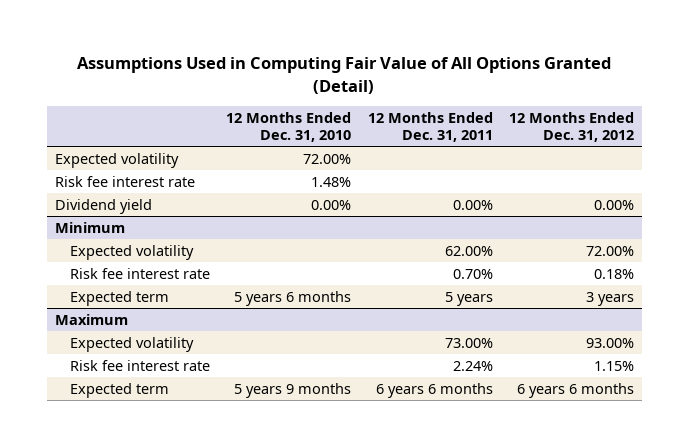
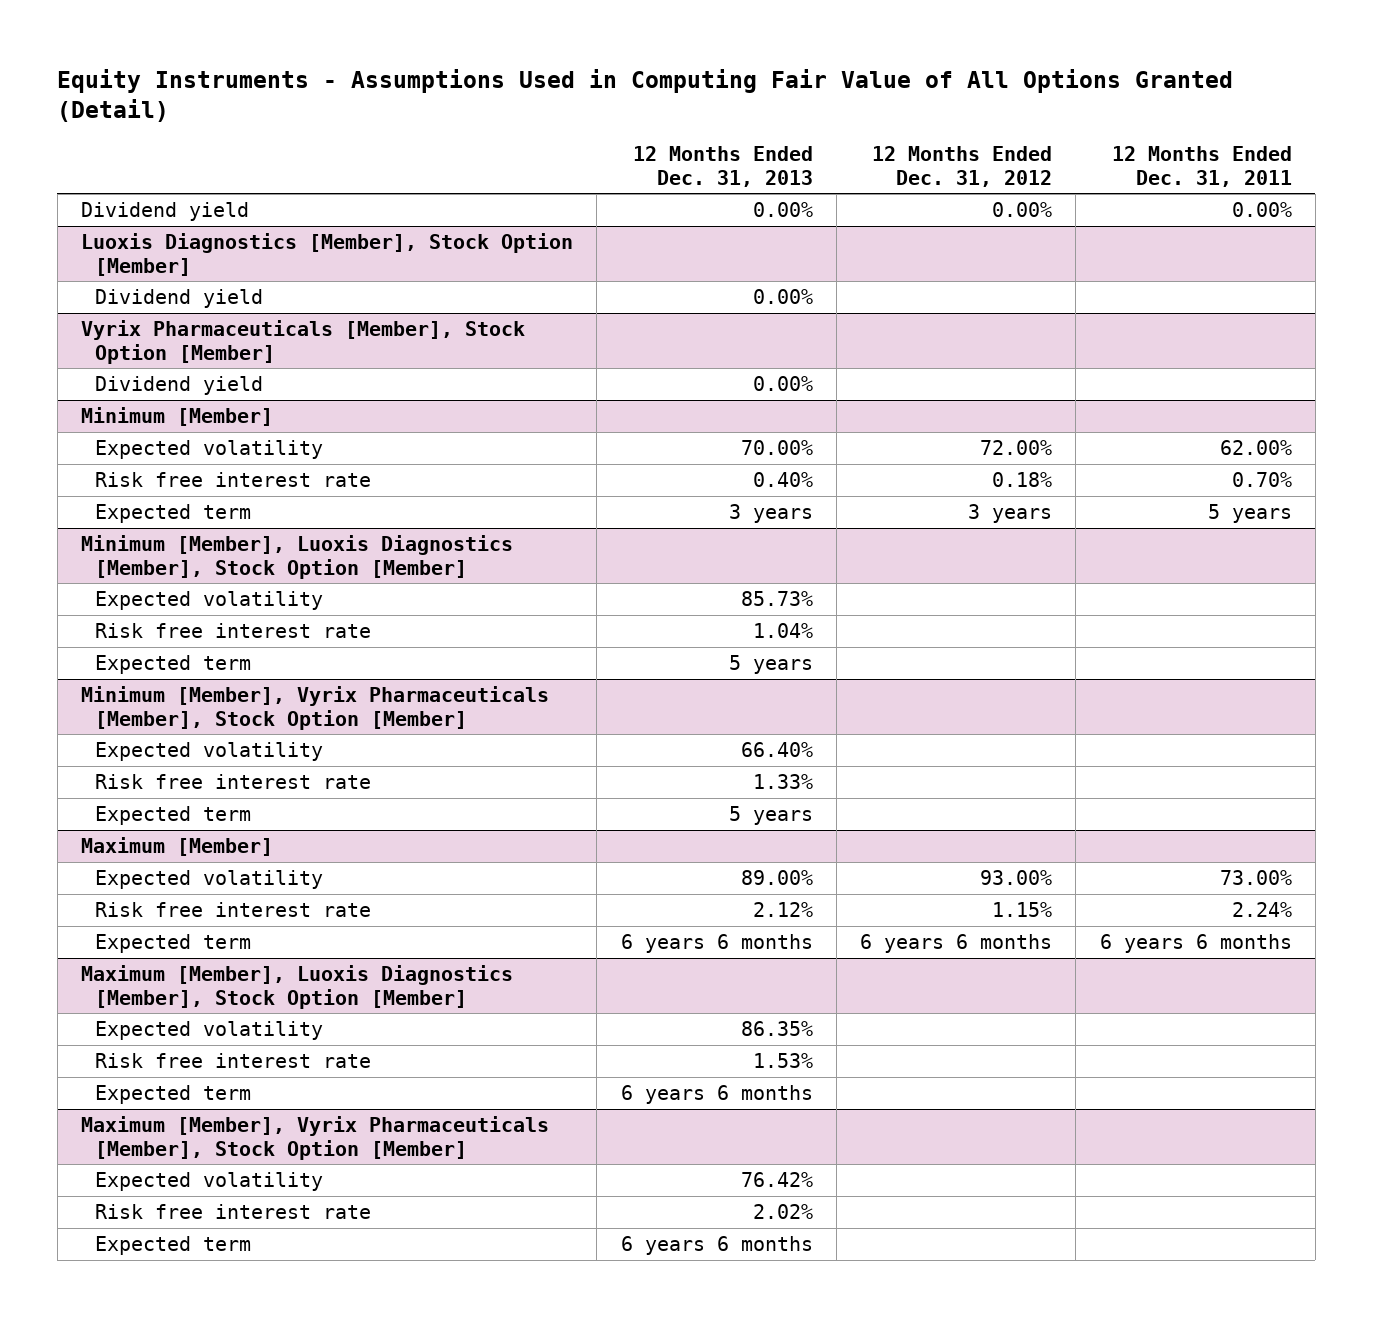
[77,57,612,94] Assumptions Used in Computing Fair Value of All Options Granted (Detail) -> [57,68,1234,123] Equity Instruments - Assumptions Used in Computing Fair Value of All Options Granted (Detail)
[226,111,352,142] 12 Months Ended Dec. 31, 2010 -> none
none -> [632,146,813,187] 12 Months Ended Dec. 31, 2013
[54,152,179,168] Expected volatility -> none
[54,175,195,187] Risk fee interest rate -> none
none -> [81,233,574,276] Luoxis Diagnostics [Member], Stock Option [Member]
none -> [95,289,264,309] Dividend yield
none -> [81,320,526,364] Vyrix Pharmaceuticals [Member], Stock Option [Member]
none -> [95,376,264,396] Dividend yield
[54,221,125,233] Minimum -> [81,407,274,427] Minimum [Member]
[69,267,210,279] Risk fee interest rate -> [95,472,372,488] Risk free interest rate
none -> [81,535,514,579] Minimum [Member], Luoxis Diagnostics [Member], Stock Option [Member]
none -> [95,591,324,611] Expected volatility
none -> [95,623,372,639] Risk free interest rate
none -> [95,655,252,675] Expected term
none -> [81,686,550,730] Minimum [Member], Vyrix Pharmaceuticals [Member], Stock Option [Member]
none -> [95,742,324,762] Expected volatility
none -> [95,774,372,790] Risk free interest rate
none -> [95,806,252,826] Expected term
[54,313,128,325] Maximum -> [81,837,274,857] Maximum [Member]
[69,359,210,371] Risk fee interest rate -> [95,902,372,918] Risk free interest rate
none -> [81,965,514,1009] Maximum [Member], Luoxis Diagnostics [Member], Stock Option [Member]
none -> [95,1021,324,1041] Expected volatility
none -> [95,1053,372,1069] Risk free interest rate
none -> [95,1085,252,1105] Expected term
none -> [81,1116,550,1160] Maximum [Member], Vyrix Pharmaceuticals [Member], Stock Option [Member]
none -> [95,1172,324,1192] Expected volatility
none -> [95,1204,372,1220] Risk free interest rate
none -> [95,1236,252,1256] Expected term

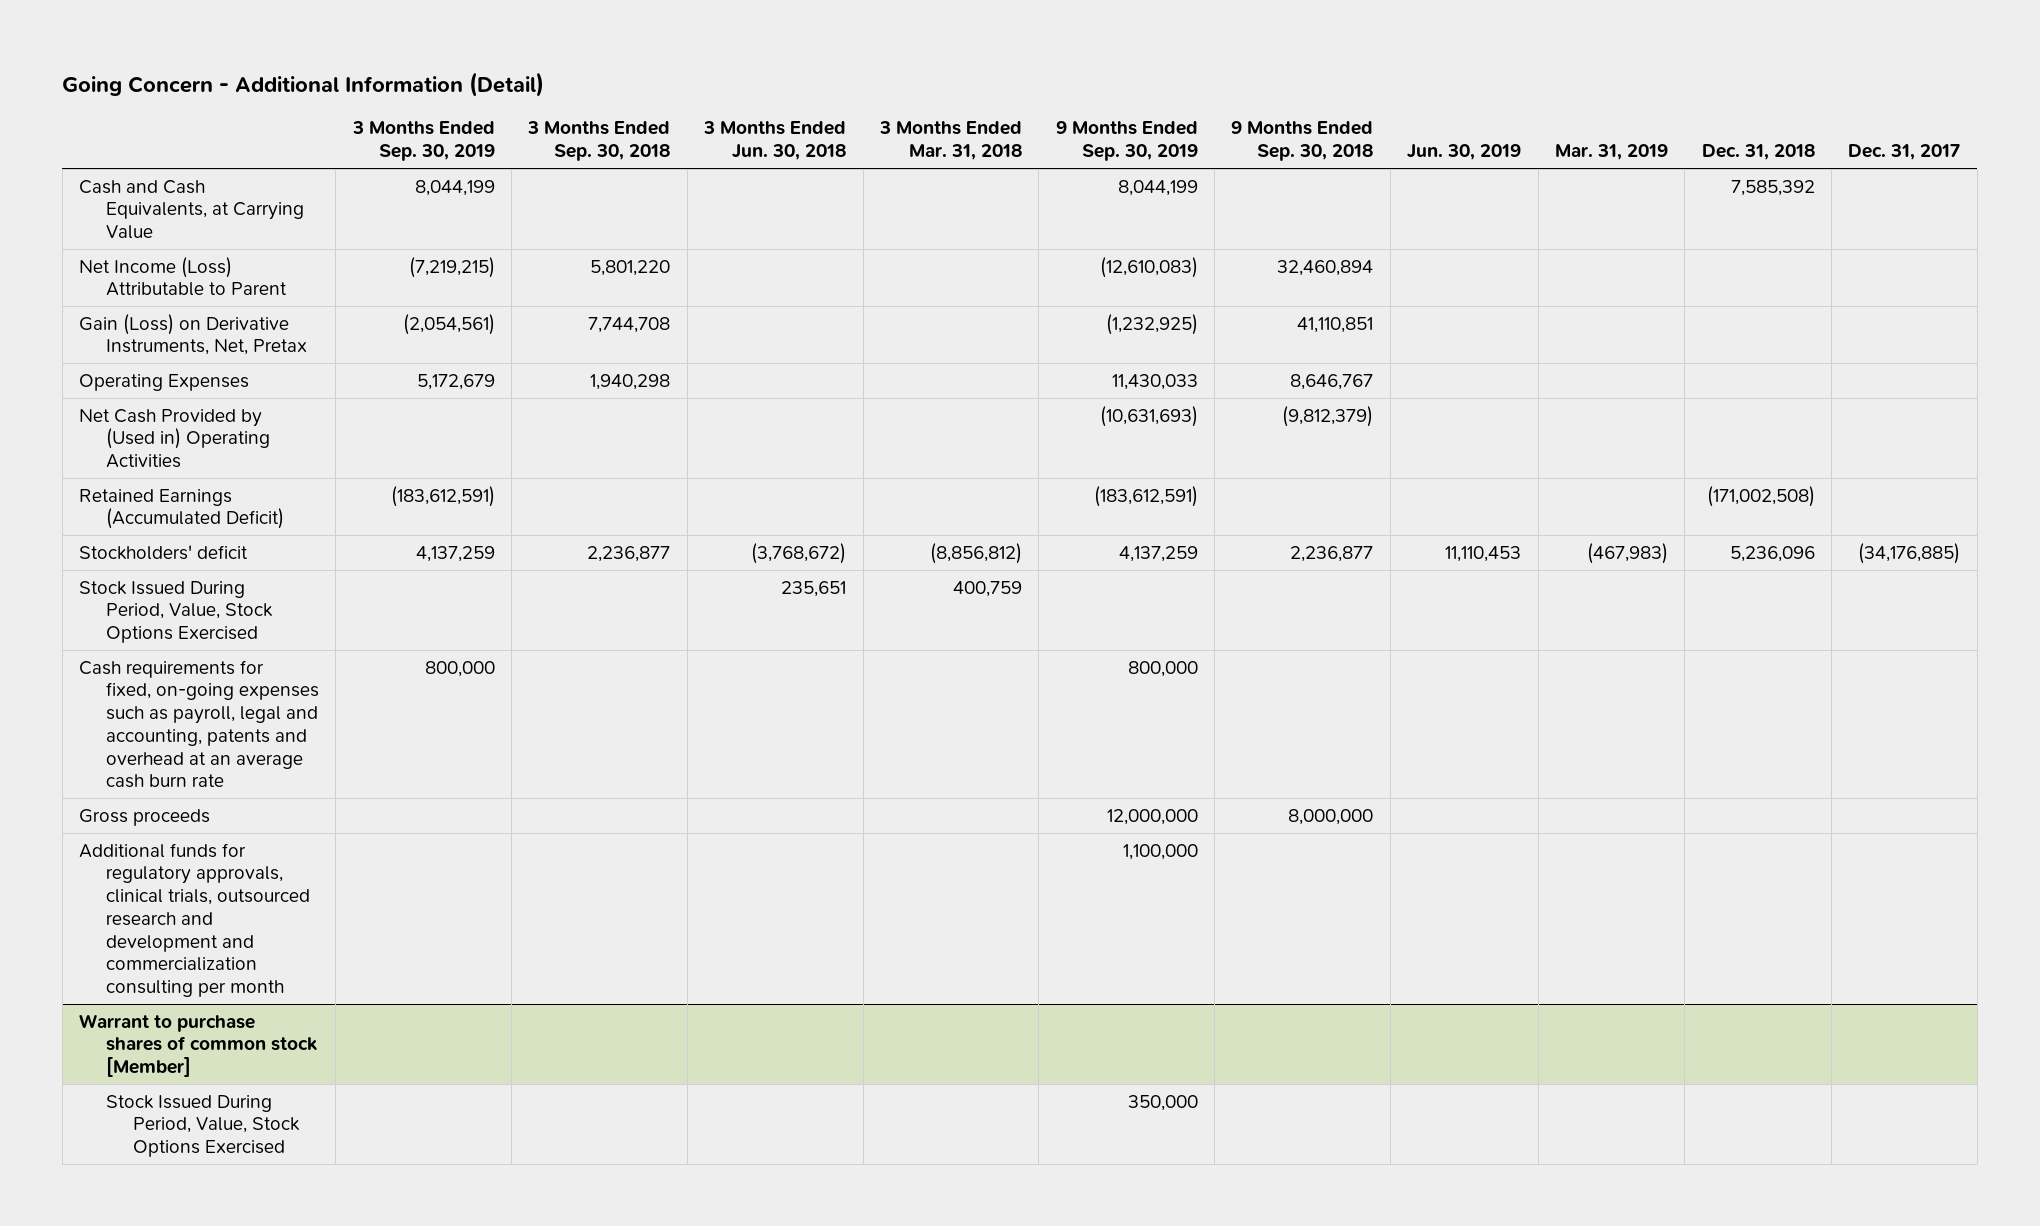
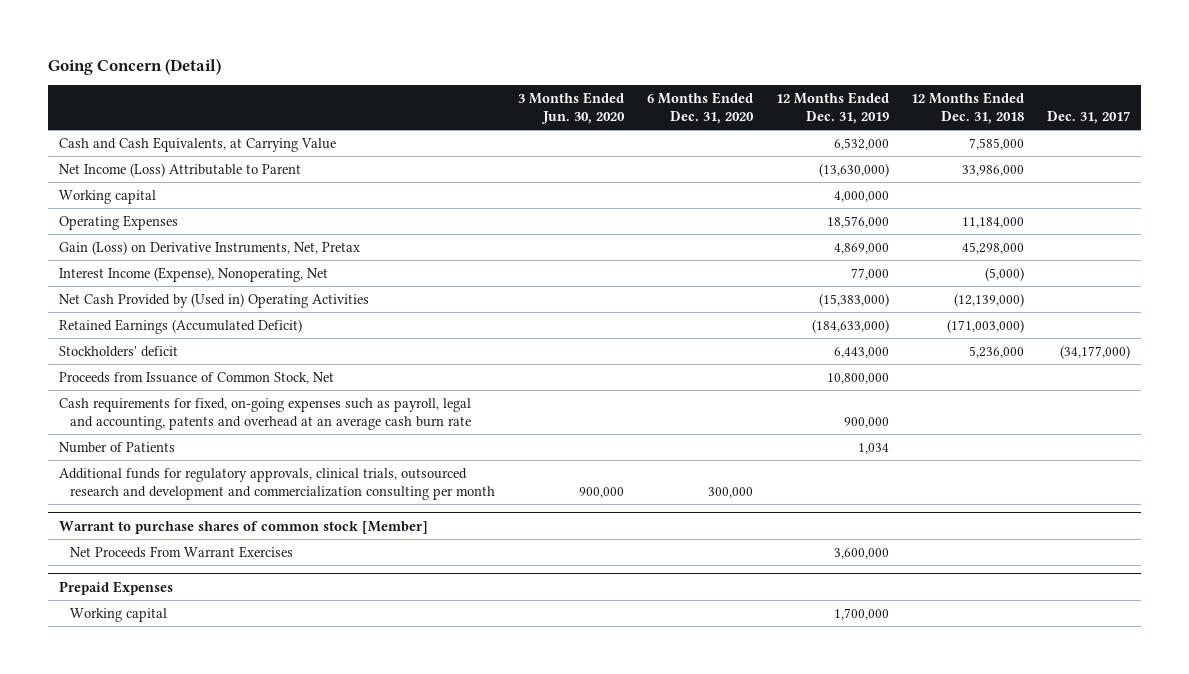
[62,71,545,97] Going Concern - Additional Information (Detail) -> [48,58,222,75] Going Concern (Detail)
[351,121,495,162] 3 Months Ended Sep. 30, 2019 -> none
[527,121,671,162] 3 Months Ended Sep. 30, 2018 -> none
[703,121,847,161] 3 Months Ended Jun. 30, 2018 -> none
[878,121,1022,161] 3 Months Ended Mar. 31, 2018 -> none
[1055,121,1198,162] 9 Months Ended Sep. 30, 2019 -> none
[1231,121,1374,162] 9 Months Ended Sep. 30, 2018 -> none
[1407,144,1522,161] Jun. 30, 2019 -> none
[1554,144,1668,161] Mar. 31, 2019 -> none
[1701,144,1815,161] Dec. 31, 2018 -> none
none -> [518,92,626,124] 3 Months Ended Jun. 30, 2020
none -> [646,92,754,124] 6 Months Ended Dec. 31, 2020
none -> [775,92,889,124] 12 Months Ended Dec. 31, 2019
none -> [911,92,1025,124] 12 Months Ended Dec. 31, 2018
none -> [59,189,157,204] Working capital
[79,313,308,356] Gain (Loss) on Derivative Instruments, Net, Pretax -> [59,240,361,255] Gain (Loss) on Derivative Instruments, Net, Pretax
none -> [59,266,329,282] Interest Income (Expense), Nonoperating, Net
[79,580,274,644] Stock Issued During Period, Value, Stock Options Exercised -> none
[1858,542,1961,564] (34,176,885) -> [1059,344,1130,359] (34,177,000)
none -> [59,371,335,384] Proceeds from Issuance of Common Stock, Net
[79,808,211,826] Gross proceeds -> none
none -> [59,441,176,453] Number of Patients
[106,1094,300,1158] Stock Issued During Period, Value, Stock Options Exercised -> none
none -> [70,545,294,558] Net Proceeds From Warrant Exercises
none -> [59,580,174,595] Prepaid Expenses
none -> [70,607,168,622] Working capital

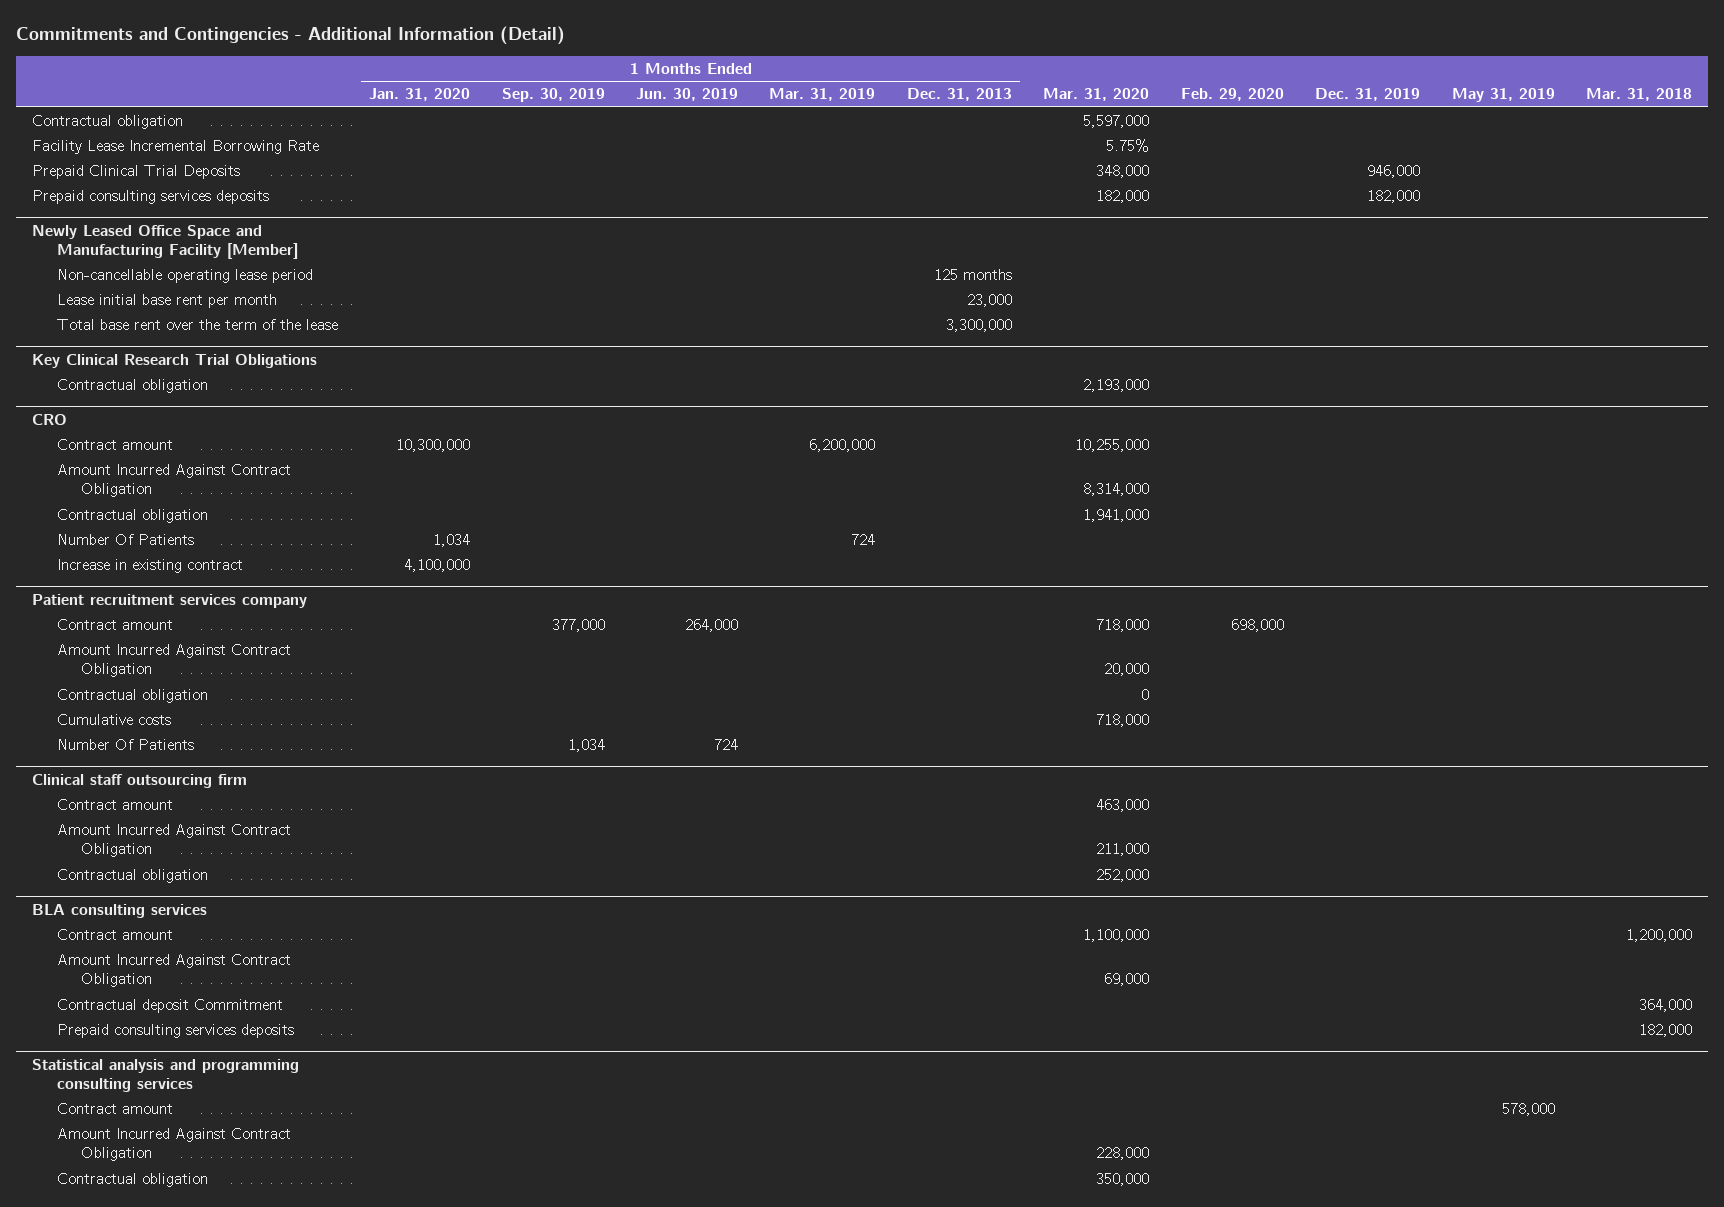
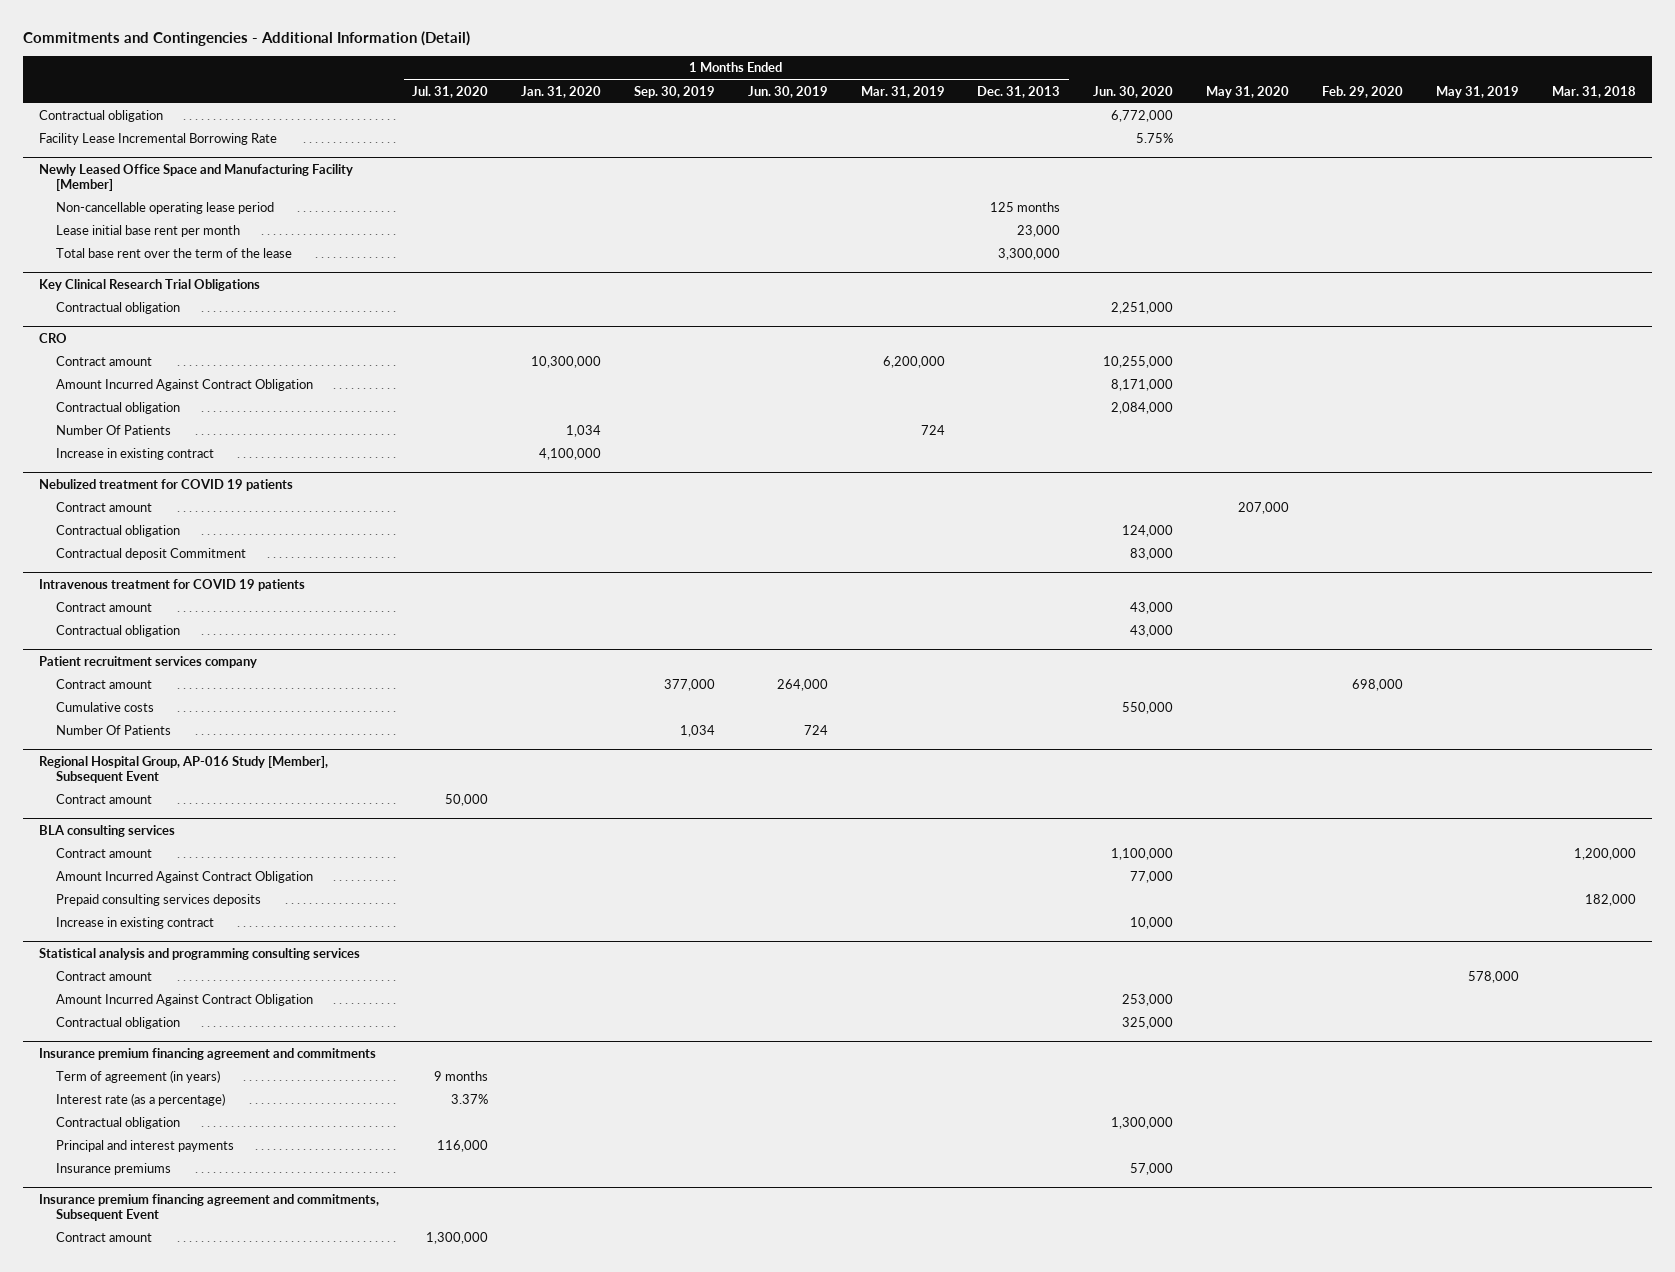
[1043,88,1150,102] Mar. 31, 2020 -> none
[1315,88,1421,102] Dec. 31, 2019 -> none
none -> [412,85,489,98] Jul. 31, 2020
none -> [1093,85,1174,98] Jun. 30, 2020
none -> [1206,85,1290,98] May 31, 2020
[32,165,241,180] Prepaid Clinical Trial Deposits -> none
[32,190,270,205] Prepaid consulting services deposits -> none
none -> [39,478,294,491] Nebulized treatment for COVID 19 patients
none -> [55,502,152,513] Contract amount
none -> [55,525,180,538] Contractual obligation
none -> [55,548,246,561] Contractual deposit Commitment
none -> [39,578,306,591] Intravenous treatment for COVID 19 patients
none -> [55,602,152,613] Contract amount
none -> [55,625,180,638] Contractual obligation
[56,644,291,678] Amount Incurred Against Contract Obligation -> none
[56,689,208,704] Contractual obligation -> none
[32,773,248,788] Clinical staff outsourcing firm -> none
[56,799,173,811] Contract amount -> none
[56,824,291,858] Amount Incurred Against Contract Obligation -> none
[56,869,208,884] Contractual obligation -> none
none -> [39,755,329,784] Regional Hospital Group, AP-016 Study [Member], Subsequent Event
none -> [55,794,152,805] Contract amount
[56,999,283,1014] Contractual deposit Commitment -> none
none -> [55,917,214,930] Increase in existing contract
none -> [39,1047,377,1060] Insurance premium financing agreement and commitments
none -> [55,1070,220,1084] Term of agreement (in years)
none -> [55,1093,225,1107] Interest rate (as a percentage)
none -> [55,1117,180,1130] Contractual obligation
none -> [55,1140,234,1153] Principal and interest payments
none -> [55,1163,171,1176] Insurance premiums
none -> [39,1193,380,1222] Insurance premium financing agreement and commitments, Subsequent Event
none -> [55,1232,152,1243] Contract amount

